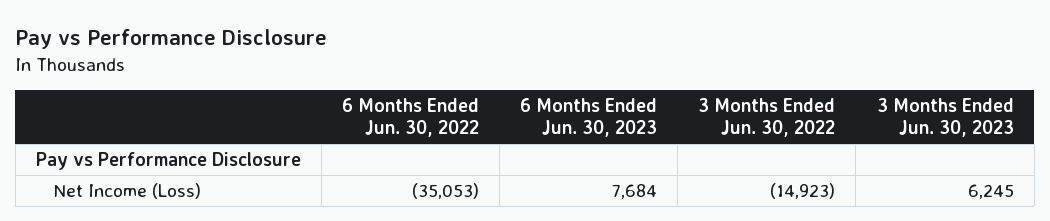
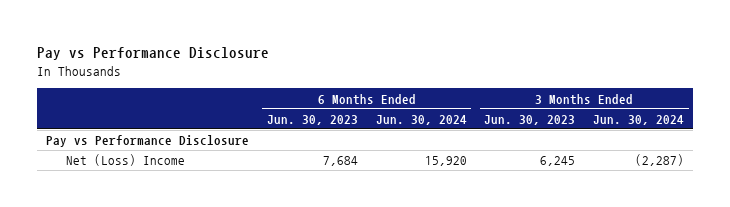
[342,97,480,138] 6 Months Ended Jun. 30, 2022 -> none
[698,97,836,138] 3 Months Ended Jun. 30, 2022 -> none
none -> [375,114,467,125] Jun. 30, 2024
none -> [593,114,685,125] Jun. 30, 2024
[53,182,202,199] Net Income (Loss) -> [65,154,185,167] Net (Loss) Income

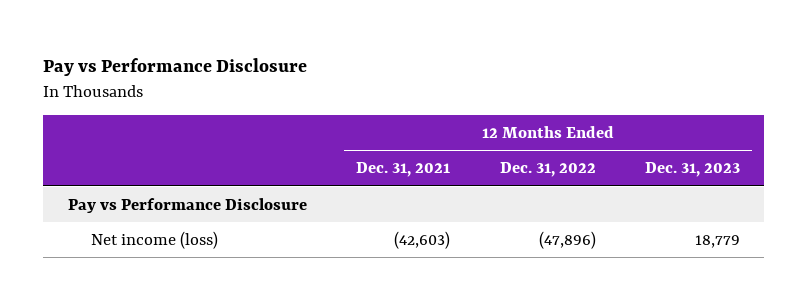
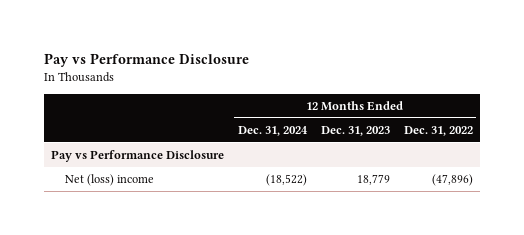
[356,162,451,178] Dec. 31, 2021 -> none
none -> [237,125,308,136] Dec. 31, 2024
[91,230,219,249] Net income (loss) -> [64,174,154,187] Net (loss) income

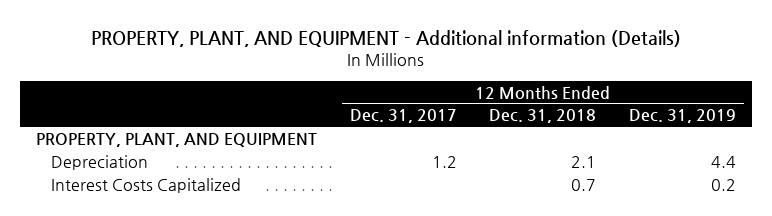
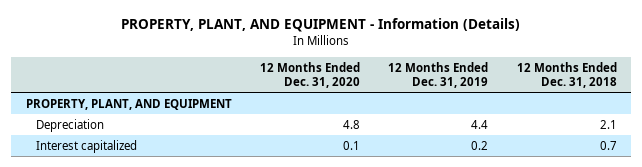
[91,30,682,48] PROPERTY, PLANT, AND EQUIPMENT - Additional information (Details) -> [121,18,521,33] PROPERTY, PLANT, AND EQUIPMENT - Information (Details)
[349,109,457,124] Dec. 31, 2017 -> none
none -> [259,61,360,88] 12 Months Ended Dec. 31, 2020
[50,177,241,193] Interest Costs Capitalized -> [35,139,137,153] Interest capitalized

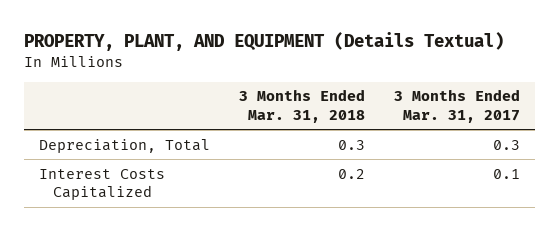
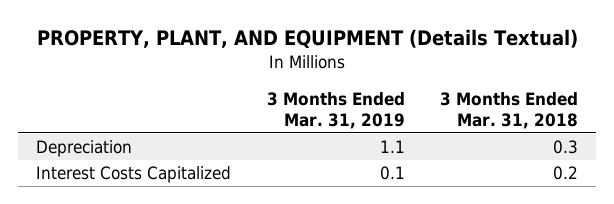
[394,89,521,124] 3 Months Ended Mar. 31, 2017 -> none
none -> [266,91,405,130] 3 Months Ended Mar. 31, 2019
[39,138,211,153] Depreciation, Total -> [35,140,132,158] Depreciation

